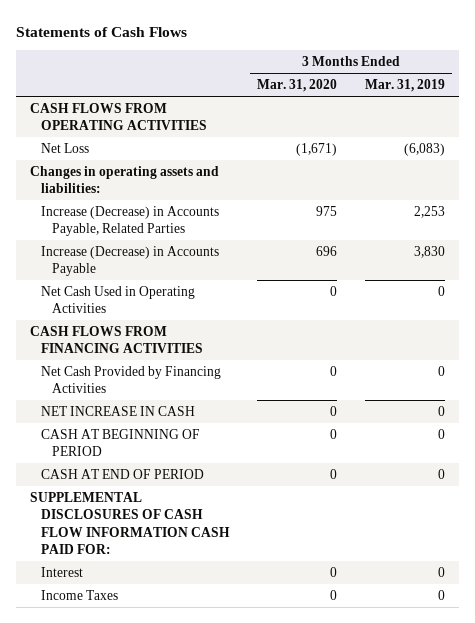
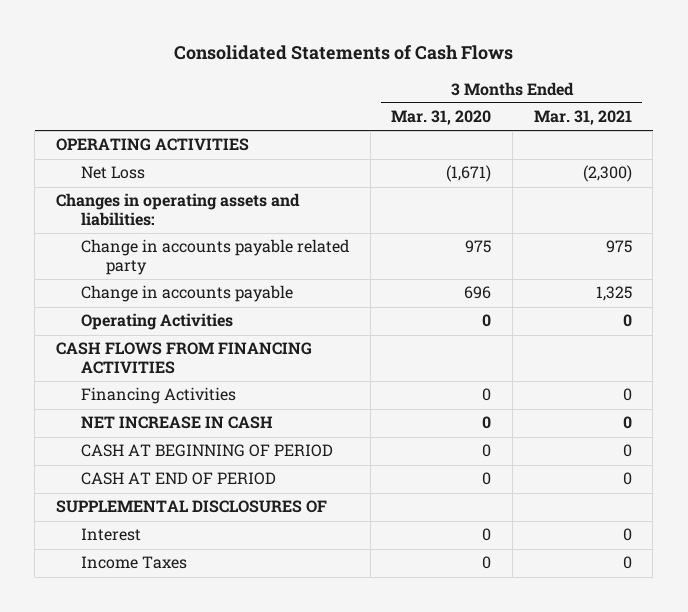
[15,26,187,37] Statements of Cash Flows -> [173,45,513,61] Consolidated Statements of Cash Flows
[365,79,446,93] Mar. 31, 2019 -> none
none -> [533,110,632,126] Mar. 31, 2021
[29,102,207,131] CASH FLOWS FROM OPERATING ACTIVITIES -> [55,138,249,152] OPERATING ACTIVITIES
[40,205,219,237] Increase (Decrease) in Accounts Payable, Related Parties -> [80,239,349,276] Change in accounts payable related party
[40,245,219,277] Increase (Decrease) in Accounts Payable -> [80,285,293,303] Change in accounts payable
[40,285,195,314] Net Cash Used in Operating Activities -> [80,313,233,331] Operating Activities
[40,365,221,394] Net Cash Provided by Financing Activities -> [80,387,236,405] Financing Activities
[29,491,230,554] SUPPLEMENTAL DISCLOSURES OF CASH FLOW INFORMATION CASH PAID FOR: -> [55,500,327,514] SUPPLEMENTAL DISCLOSURES OF

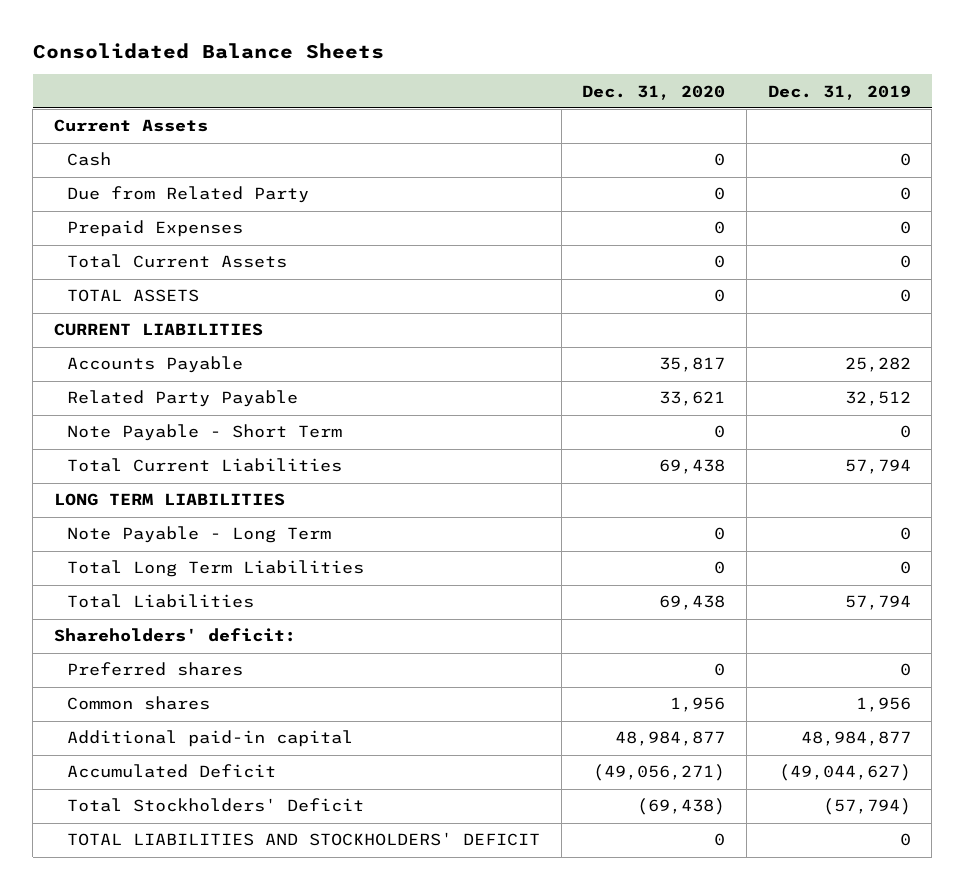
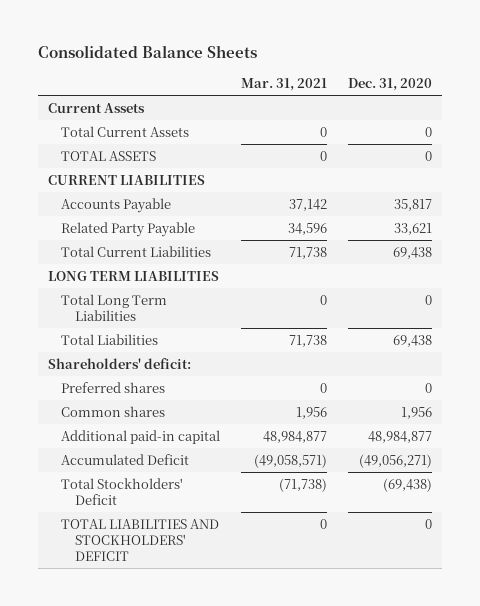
[767,84,911,100] Dec. 31, 2019 -> none
none -> [241,77,328,91] Mar. 31, 2021
[67,152,112,167] Cash -> none
[67,186,310,204] Due from Related Party -> none
[67,220,244,238] Prepaid Expenses -> none
[67,424,343,442] Note Payable - Short Term -> none
[67,526,332,544] Note Payable - Long Term -> none

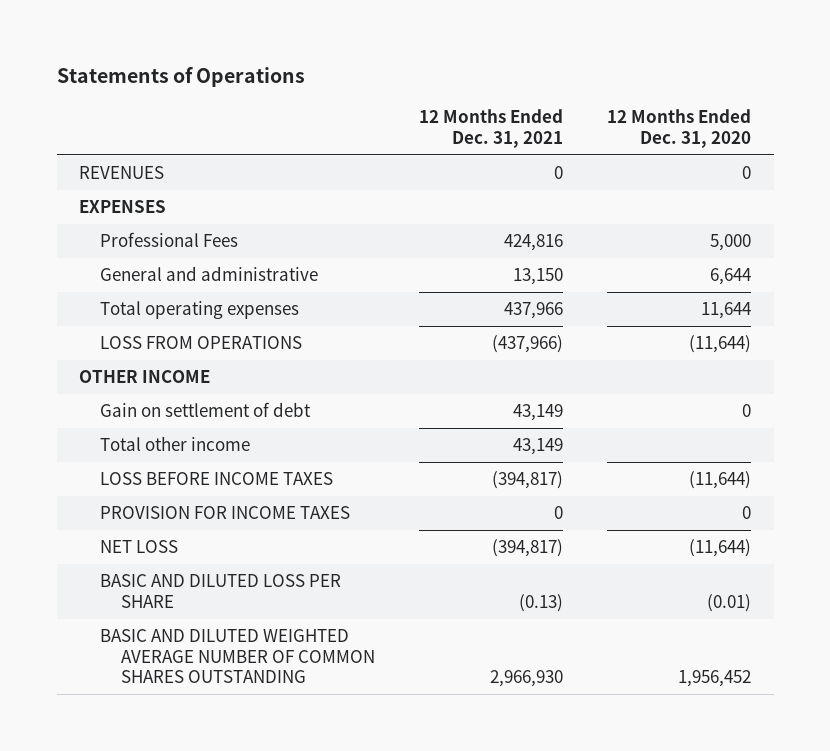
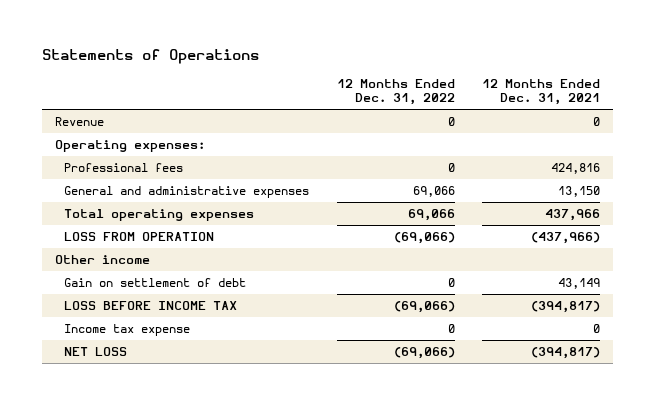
[607,109,752,148] 12 Months Ended Dec. 31, 2020 -> none
none -> [336,79,455,106] 12 Months Ended Dec. 31, 2022
[78,166,164,180] REVENUES -> [55,117,105,127] Revenue
[78,200,166,214] EXPENSES -> [55,140,206,153] Operating expenses:
[99,232,238,248] Professional Fees -> [64,163,184,173] Professional fees
[99,266,318,282] General and administrative -> [64,186,310,199] General and administrative expenses
[99,336,302,350] LOSS FROM OPERATIONS -> [64,232,215,242] LOSS FROM OPERATION
[78,370,210,384] OTHER INCOME -> [55,255,151,265] Other income
[99,436,250,452] Total other income -> none
[99,472,333,486] LOSS BEFORE INCOME TAXES -> [64,301,238,311] LOSS BEFORE INCOME TAX
[99,506,350,520] PROVISION FOR INCOME TAXES -> [64,324,191,337] Income tax expense
[99,574,341,608] BASIC AND DILUTED LOSS PER SHARE -> none
[99,629,375,684] BASIC AND DILUTED WEIGHTED AVERAGE NUMBER OF COMMON SHARES OUTSTANDING -> none

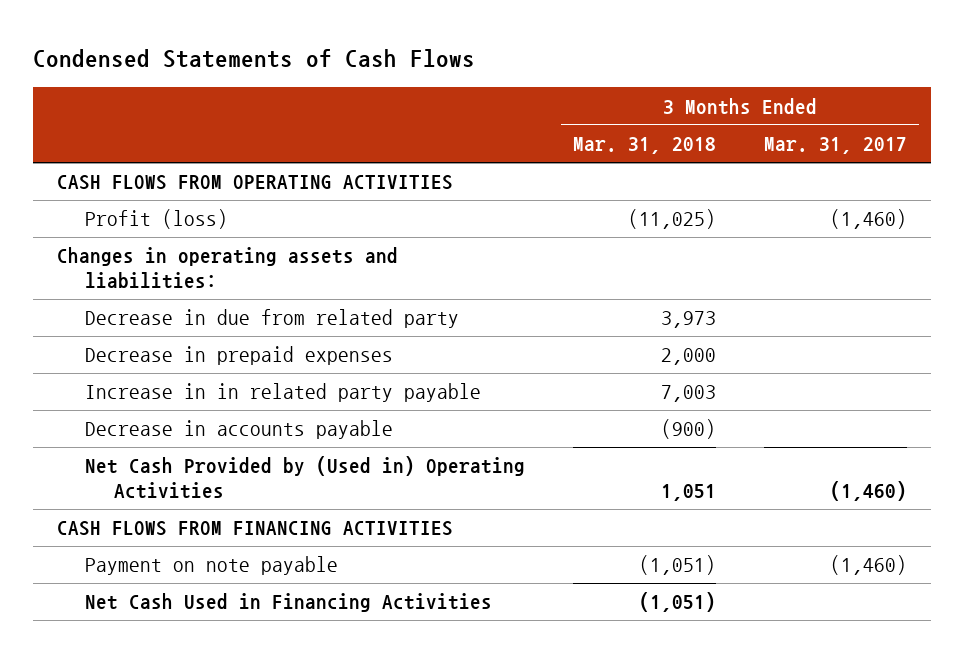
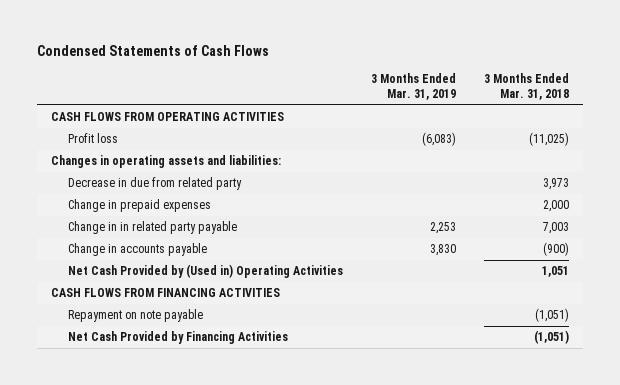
[764,137,908,155] Mar. 31, 2017 -> none
none -> [371,73,457,101] 3 Months Ended Mar. 31, 2019
[85,209,229,230] Profit (loss) -> [68,133,119,144] Profit loss
[85,346,394,366] Decrease in prepaid expenses -> [68,199,212,213] Change in prepaid expenses
[85,383,482,403] Increase in in related party payable -> [68,221,238,235] Change in in related party payable
[85,420,394,440] Decrease in accounts payable -> [68,243,208,257] Change in accounts payable
[85,556,339,576] Payment on note payable -> [68,309,204,323] Repayment on note payable
[85,593,493,613] Net Cash Used in Financing Activities -> [68,331,289,345] Net Cash Provided by Financing Activities

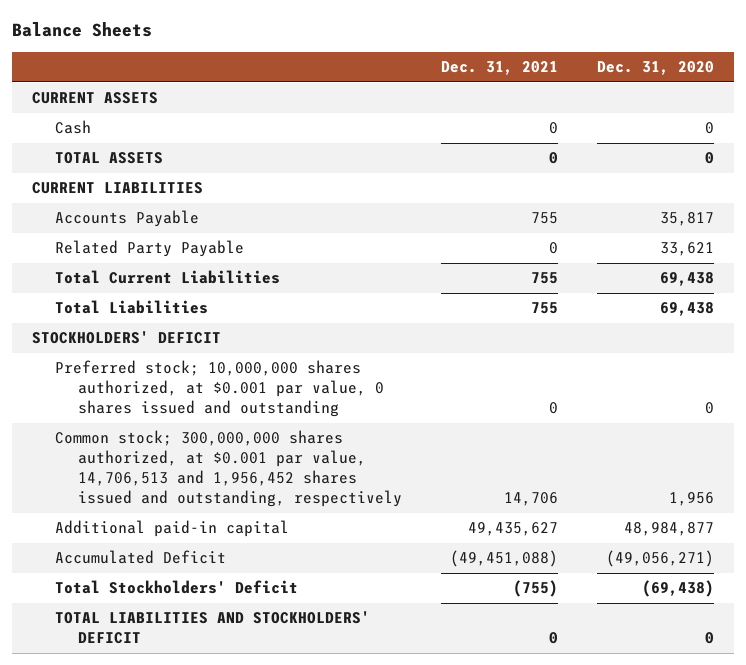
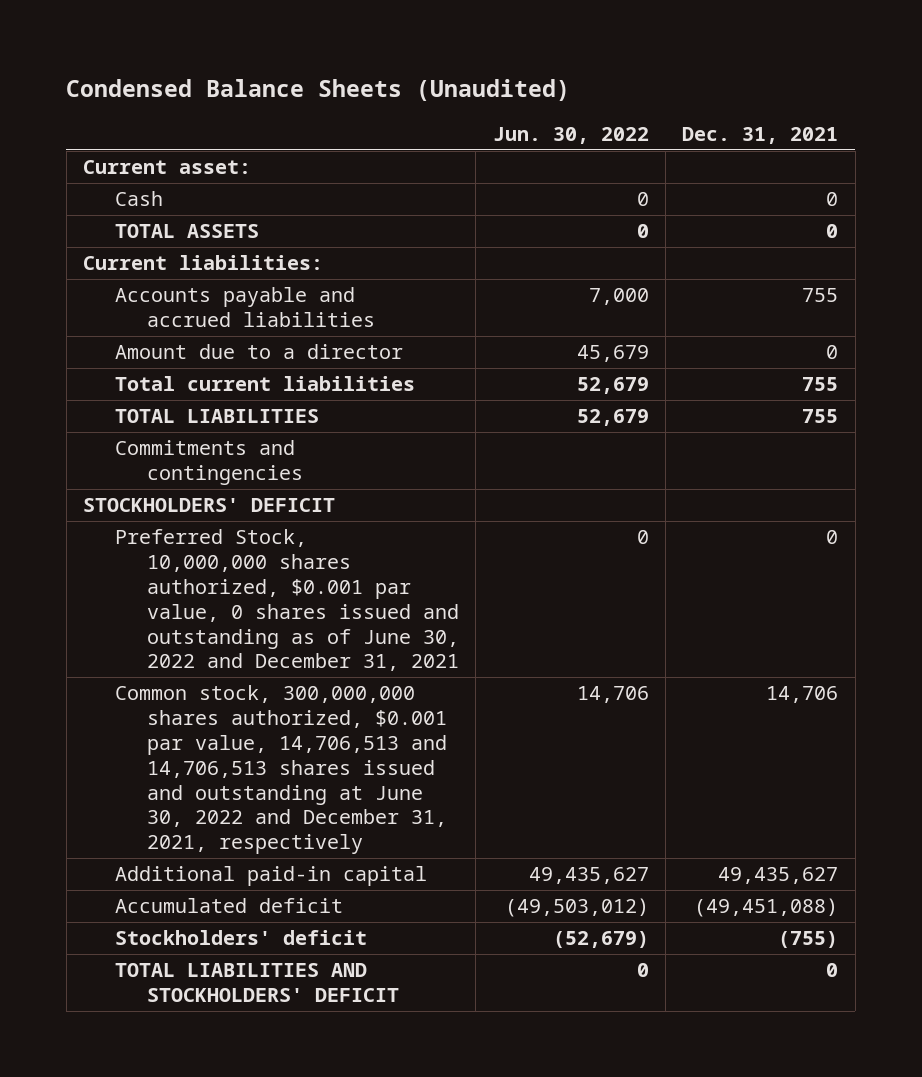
[12,22,153,38] Balance Sheets -> [66,79,571,102] Condensed Balance Sheets (Unaudited)
[597,61,715,76] Dec. 31, 2020 -> none
none -> [492,126,649,144] Jun. 30, 2022
[31,92,158,105] CURRENT ASSETS -> [83,160,252,175] Current asset:
[31,182,203,195] CURRENT LIABILITIES -> [83,255,324,271] Current liabilities:
[54,210,199,228] Accounts Payable -> [114,287,375,328] Accounts payable and accrued liabilities
[54,240,244,258] Related Party Payable -> [114,344,403,360] Amount due to a director
[54,270,280,285] Total Current Liabilities -> [114,376,415,392] Total current liabilities
[54,300,208,315] Total Liabilities -> [114,409,319,424] TOTAL LIABILITIES
none -> [114,440,303,486] Commitments and contingencies
[54,360,384,418] Preferred stock; 10,000,000 shares authorized, at $0.001 par value, 0 shares issued and outstanding -> [114,529,459,672] Preferred Stock, 10,000,000 shares authorized, $0.001 par value, 0 shares issued and outstanding as of June 30, 2022 and December 31, 2021
[54,430,402,508] Common stock; 300,000,000 shares authorized, at $0.001 par value, 14,706,513 and 1,956,452 shares issued and outstanding, respectively -> [114,685,447,855] Common stock, 300,000,000 shares authorized, $0.001 par value, 14,706,513 and 14,706,513 shares issued and outstanding at June 30, 2022 and December 31, 2021, respectively
[54,550,226,565] Accumulated Deficit -> [114,898,343,914] Accumulated deficit
[54,580,298,595] Total Stockholders' Deficit -> [114,930,367,946] Stockholders' deficit

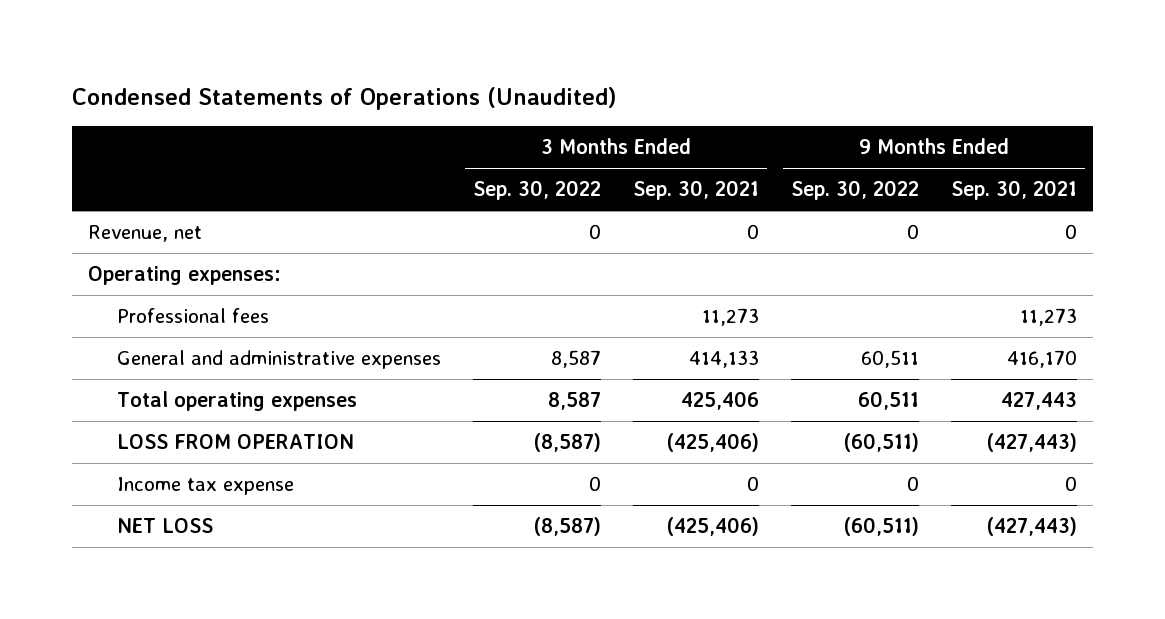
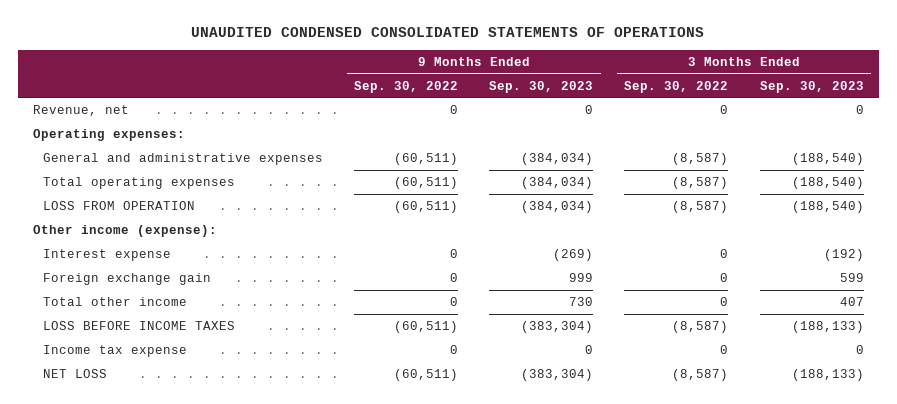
[72,86,618,110] Condensed Statements of Operations (Unaudited) -> [191,27,705,38] UNAUDITED CONDENSED CONSOLIDATED STATEMENTS OF OPERATIONS
[632,180,759,201] Sep. 30, 2021 -> none
[950,180,1077,201] Sep. 30, 2021 -> none
none -> [489,80,594,93] Sep. 30, 2023
none -> [759,80,864,93] Sep. 30, 2023
[116,308,269,324] Professional fees -> none
[550,350,601,369] 8,587 -> [672,153,729,166] (8,587)
[860,350,919,369] 60,511 -> [394,153,459,166] (60,511)
[547,392,601,411] 8,587 -> [672,177,729,190] (8,587)
[857,391,919,411] 60,511 -> [394,177,459,190] (60,511)
none -> [33,225,218,238] Other income (expense):
none -> [43,249,172,262] Interest expense
none -> [43,273,212,286] Foreign exchange gain
none -> [43,297,188,307] Total other income
none -> [43,321,236,331] LOSS BEFORE INCOME TAXES

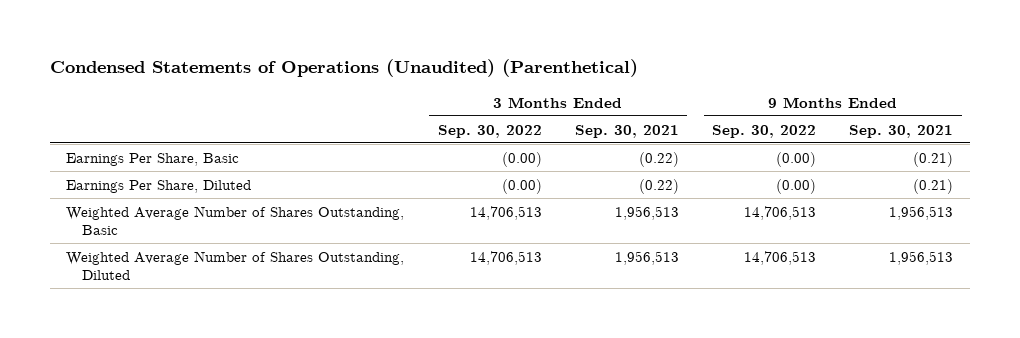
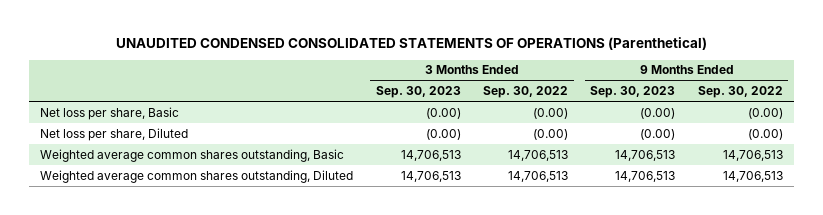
[49,59,638,78] Condensed Statements of Operations (Unaudited) (Parenthetical) -> [115,36,707,50] UNAUDITED CONDENSED CONSOLIDATED STATEMENTS OF OPERATIONS (Parenthetical)
[574,124,679,138] Sep. 30, 2021 -> none
[849,124,954,138] Sep. 30, 2021 -> none
none -> [375,86,461,99] Sep. 30, 2023
none -> [590,86,676,99] Sep. 30, 2023
[66,152,240,166] Earnings Per Share, Basic -> [40,106,180,120] Net loss per share, Basic
[66,179,252,193] Earnings Per Share, Diluted -> [40,127,189,141] Net loss per share, Diluted
[66,205,405,235] Weighted Average Number of Shares Outstanding, Basic -> [40,148,345,162] Weighted average common shares outstanding, Basic
[66,250,405,280] Weighted Average Number of Shares Outstanding, Diluted -> [40,169,354,183] Weighted average common shares outstanding, Diluted

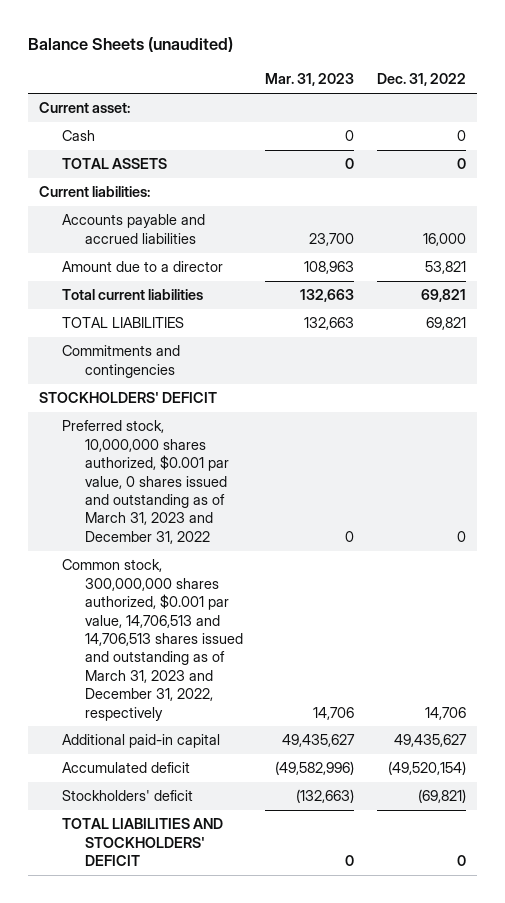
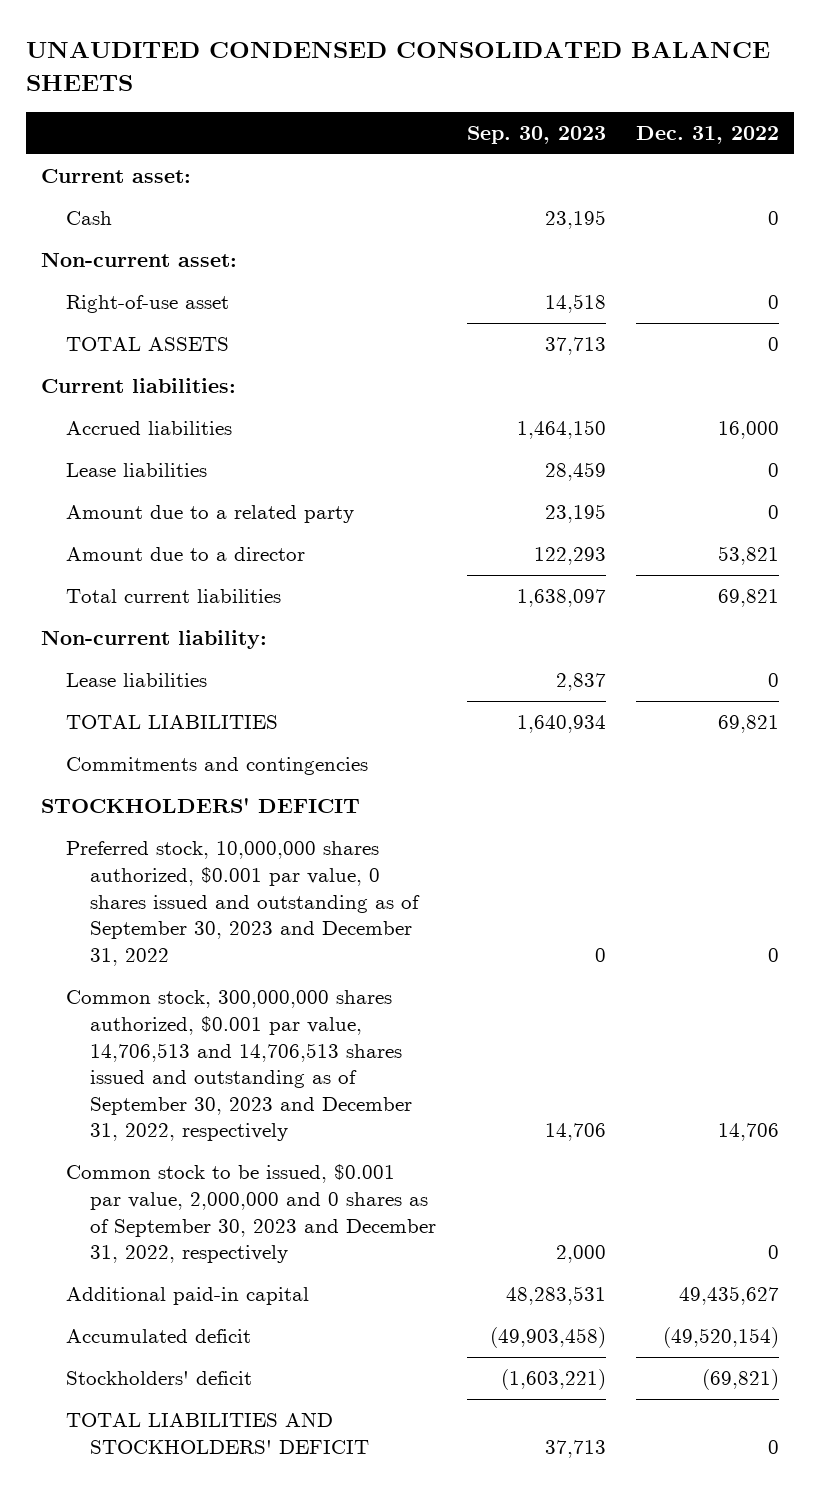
[27,37,233,53] Balance Sheets (unaudited) -> [25,41,770,91] UNAUDITED CONDENSED CONSOLIDATED BALANCE SHEETS
[265,73,355,87] Mar. 31, 2023 -> none
none -> [466,126,606,145] Sep. 30, 2023
none -> [40,252,237,268] Non-current asset:
none -> [65,295,229,314] Right-of-use asset
[61,214,205,244] Accounts payable and accrued liabilities -> none
none -> [65,421,232,436] Accrued liabilities
none -> [65,463,207,478] Lease liabilities
none -> [65,505,354,524] Amount due to a related party
none -> [40,630,267,650] Non-current liability:
none -> [65,673,207,688] Lease liabilities
[61,420,229,544] Preferred stock, 10,000,000 shares authorized, $0.001 par value, 0 shares issued and outstanding as of March 31, 2023 and December 31, 2022 -> [65,841,421,966] Preferred stock, 10,000,000 shares authorized, $0.001 par value, 0 shares issued and outstanding as of September 30, 2023 and December 31, 2022
[61,559,243,721] Common stock, 300,000,000 shares authorized, $0.001 par value, 14,706,513 and 14,706,513 shares issued and outstanding as of March 31, 2023 and December 31, 2022, respectively -> [65,990,413,1142] Common stock, 300,000,000 shares authorized, $0.001 par value, 14,706,513 and 14,706,513 shares issued and outstanding as of September 30, 2023 and December 31, 2022, respectively
none -> [65,1164,437,1264] Common stock to be issued, $0.001 par value, 2,000,000 and 0 shares as of September 30, 2023 and December 31, 2022, respectively

